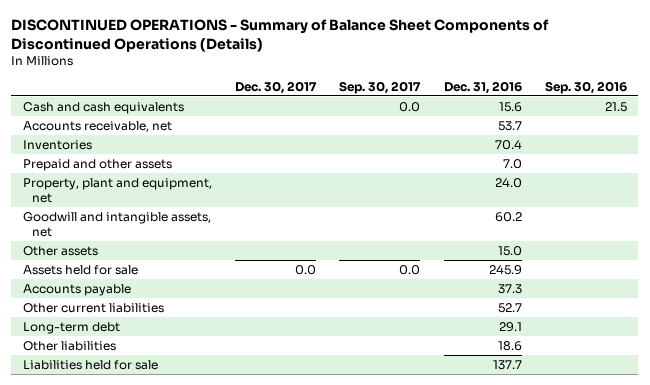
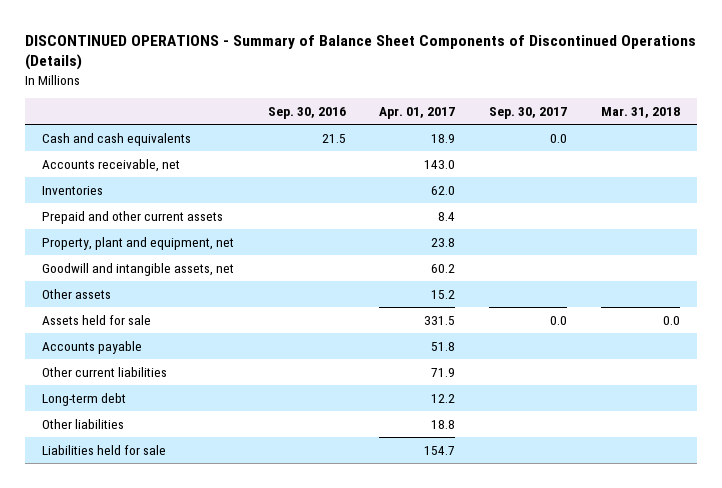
[235,80,318,94] Dec. 30, 2017 -> none
[443,80,522,94] Dec. 31, 2016 -> none
none -> [379,106,456,119] Apr. 01, 2017
none -> [601,106,681,118] Mar. 31, 2018
[22,158,172,171] Prepaid and other assets -> [41,210,223,224] Prepaid and other current assets

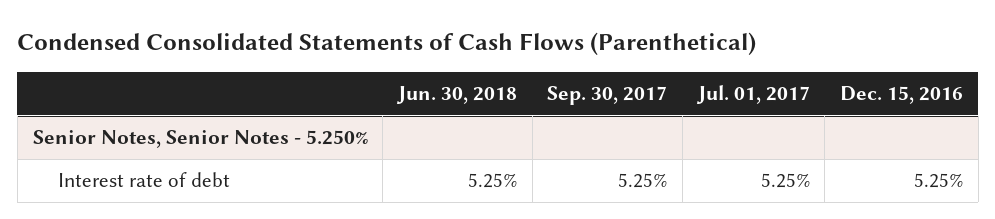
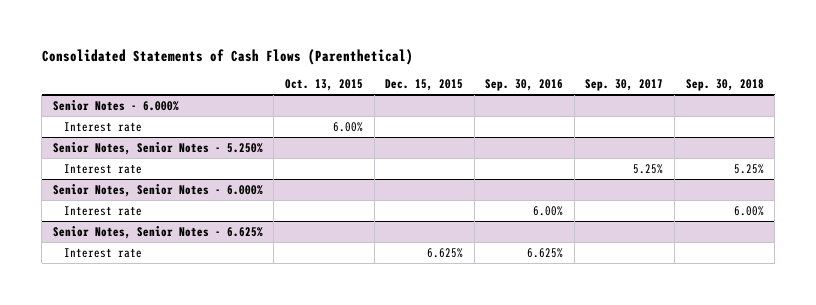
[17,32,757,56] Condensed Consolidated Statements of Cash Flows (Parenthetical) -> [41,49,413,66] Consolidated Statements of Cash Flows (Parenthetical)
[395,85,517,104] Jun. 30, 2018 -> none
[695,84,810,104] Jul. 01, 2017 -> none
[839,85,963,104] Dec. 15, 2016 -> none
none -> [285,79,364,92] Oct. 13, 2015
none -> [385,79,464,92] Dec. 15, 2015
none -> [485,79,564,92] Sep. 30, 2016
none -> [685,79,764,92] Sep. 30, 2018
none -> [52,99,179,111] Senior Notes - 6.000%
none -> [63,121,142,132] Interest rate
[58,172,231,188] Interest rate of debt -> [63,163,142,174] Interest rate
none -> [52,183,263,197] Senior Notes, Senior Notes - 6.000%
none -> [63,205,142,216] Interest rate
none -> [52,225,263,239] Senior Notes, Senior Notes - 6.625%
none -> [63,247,142,258] Interest rate

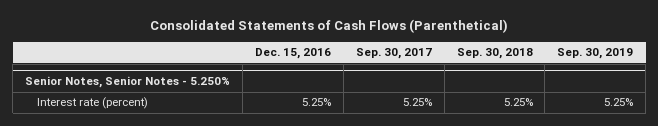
[285,79,364,92] Oct. 13, 2015 -> none
[385,79,464,92] Dec. 15, 2015 -> none
[485,79,564,92] Sep. 30, 2016 -> none
none -> [254,48,331,60] Dec. 15, 2016
none -> [557,48,634,60] Sep. 30, 2019
[52,99,179,111] Senior Notes - 6.000% -> none
[63,121,142,132] Interest rate -> none
[52,183,263,197] Senior Notes, Senior Notes - 6.000% -> none
[63,205,142,216] Interest rate -> none
[52,225,263,239] Senior Notes, Senior Notes - 6.625% -> none
[63,247,142,258] Interest rate -> none
[63,163,142,174] Interest rate -> [36,97,148,110] Interest rate (percent)

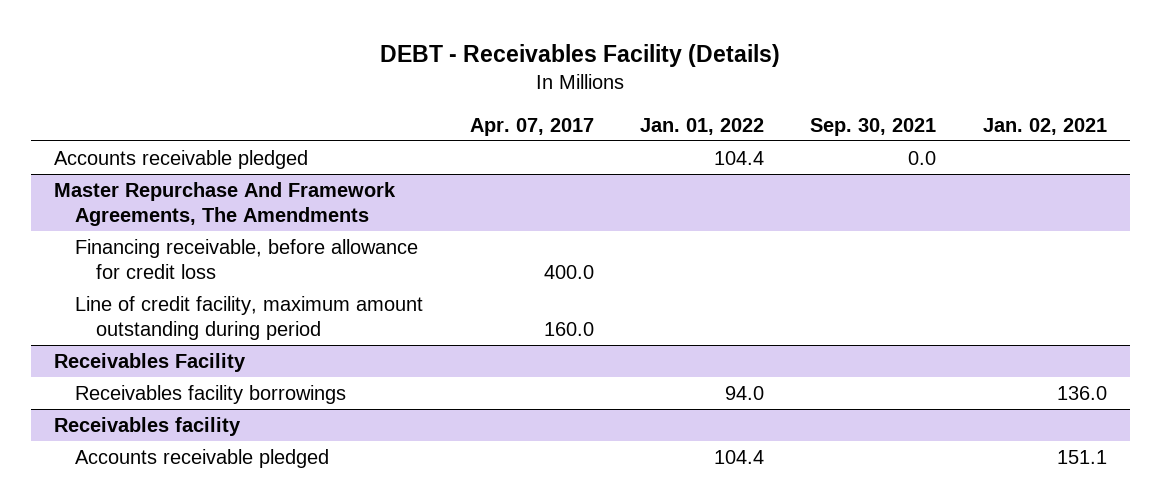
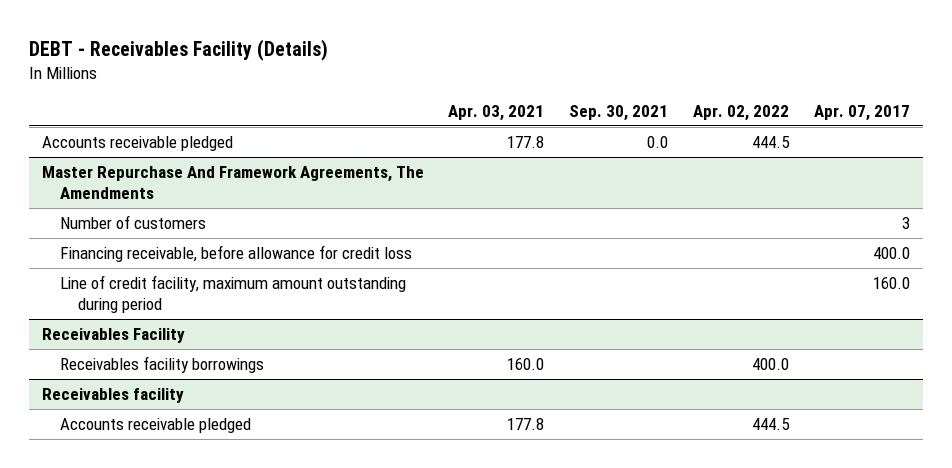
[640,117,765,135] Jan. 01, 2022 -> none
[982,117,1107,135] Jan. 02, 2021 -> none
none -> [448,104,545,121] Apr. 03, 2021
none -> [693,104,790,121] Apr. 02, 2022
none -> [60,215,207,230] Number of customers

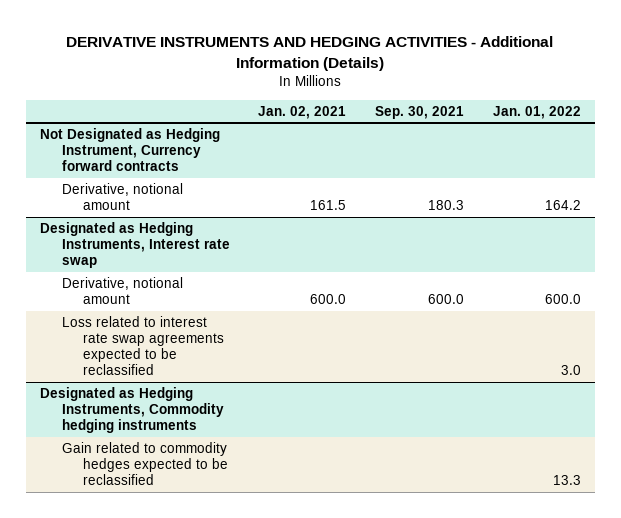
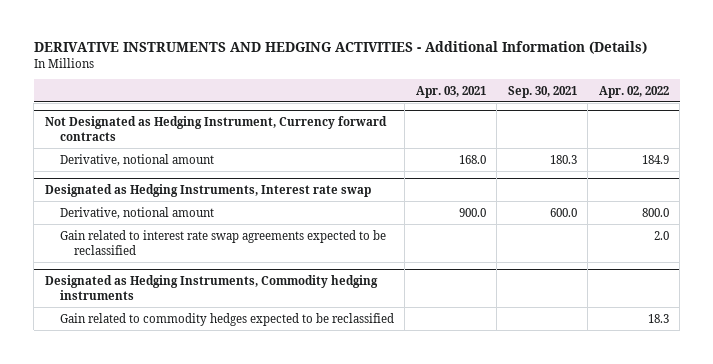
[258,105,347,119] Jan. 02, 2021 -> none
[492,105,581,119] Jan. 01, 2022 -> none
none -> [415,85,486,98] Apr. 03, 2021
none -> [598,85,669,98] Apr. 02, 2022
[61,316,225,376] Loss related to interest rate swap agreements expected to be reclassified -> [59,229,386,255] Gain related to interest rate swap agreements expected to be reclassified

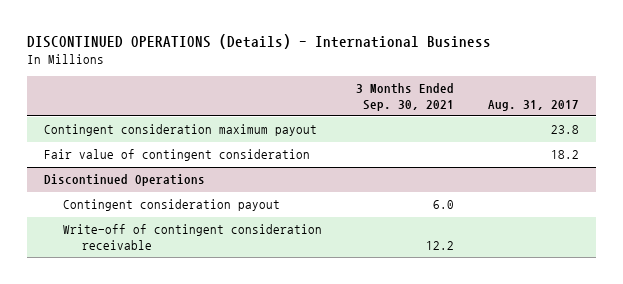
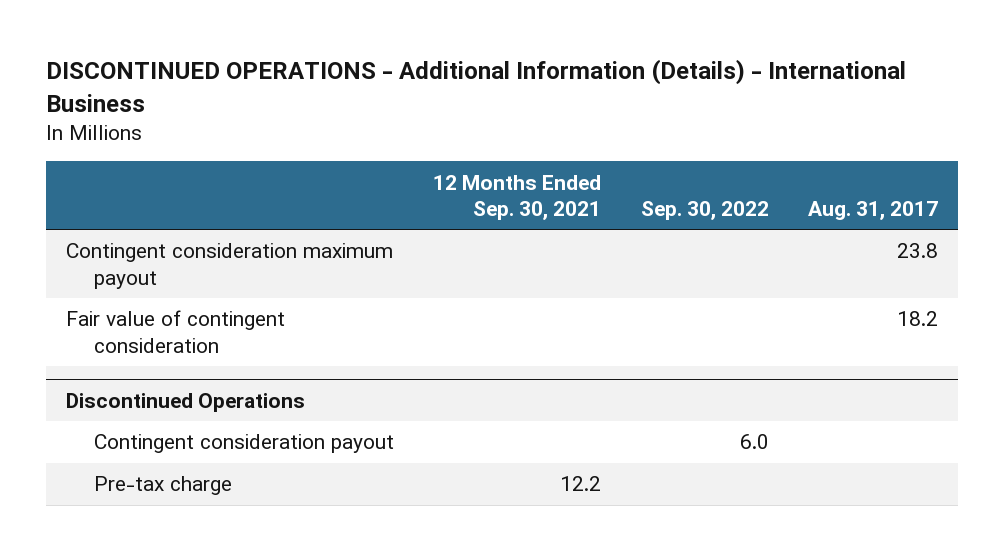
[26,34,491,50] DISCONTINUED OPERATIONS (Details) - International Business -> [46,58,907,112] DISCONTINUED OPERATIONS - Additional Information (Details) - International Business
[356,83,455,111] 3 Months Ended Sep. 30, 2021 -> none
none -> [433,174,602,221] 12 Months Ended Sep. 30, 2021
none -> [640,201,769,221] Sep. 30, 2022
[63,224,323,250] Write-off of contingent consideration receivable -> [94,476,233,496] Pre-tax charge

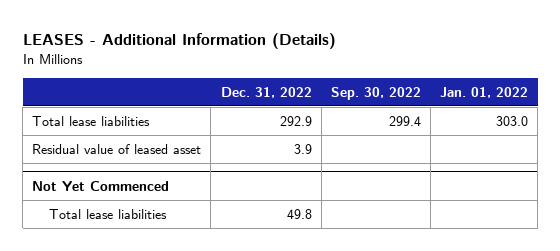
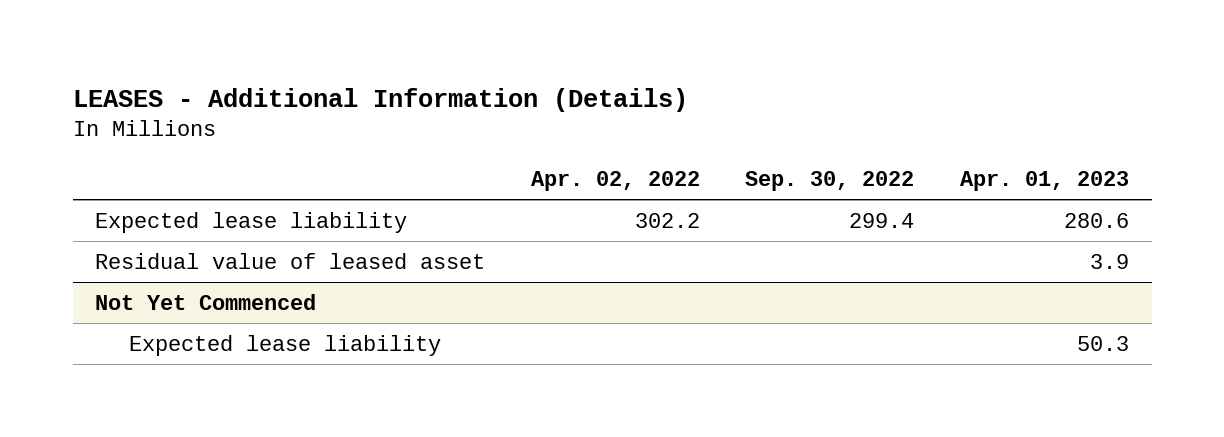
[220,86,312,98] Dec. 31, 2022 -> none
[439,86,528,98] Jan. 01, 2022 -> none
none -> [530,171,700,192] Apr. 02, 2022
none -> [959,171,1129,192] Apr. 01, 2023
[32,115,151,126] Total lease liabilities -> [95,211,408,233] Expected lease liability
[49,208,168,219] Total lease liabilities -> [129,334,442,356] Expected lease liability

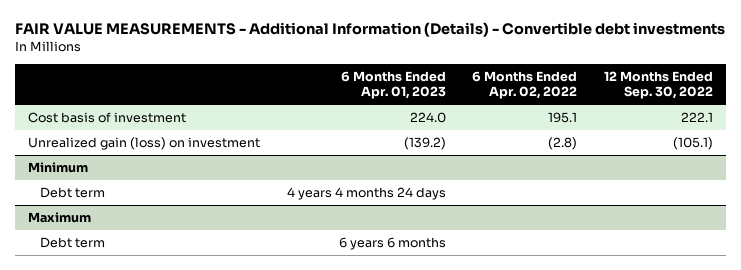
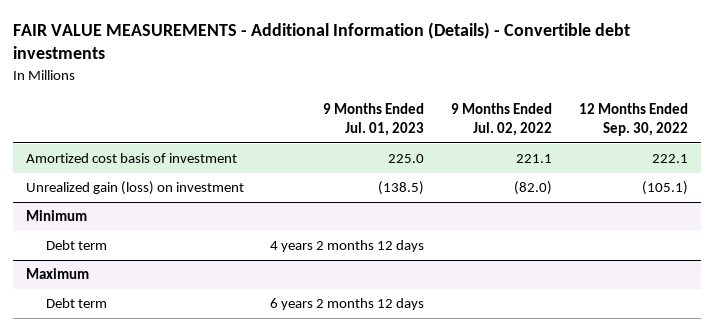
[340,71,446,100] 6 Months Ended Apr. 01, 2023 -> none
[472,71,578,100] 6 Months Ended Apr. 02, 2022 -> none
none -> [323,102,425,137] 9 Months Ended Jul. 01, 2023
none -> [451,102,553,137] 9 Months Ended Jul. 02, 2022
[28,112,187,124] Cost basis of investment -> [25,153,237,164] Amortized cost basis of investment

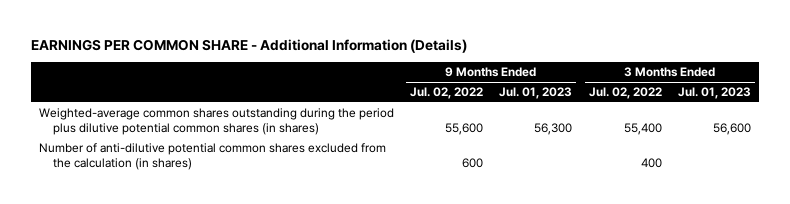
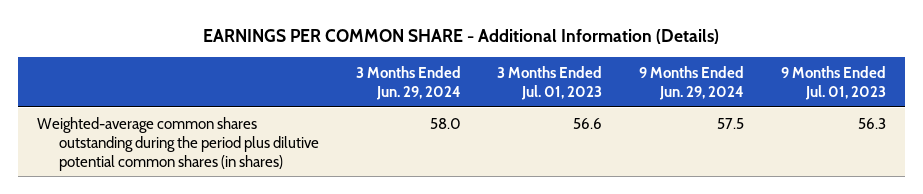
[410,87,484,100] Jul. 02, 2022 -> none
[588,87,662,100] Jul. 02, 2022 -> none
none -> [355,65,461,100] 3 Months Ended Jun. 29, 2024
none -> [639,65,745,100] 9 Months Ended Jun. 29, 2024
[39,143,387,171] Number of anti-dilutive potential common shares excluded from the calculation (in shares) -> none
[534,123,573,136] 56,300 -> [858,117,887,129] 56.3
[712,123,751,136] 56,600 -> [573,117,603,129] 56.6

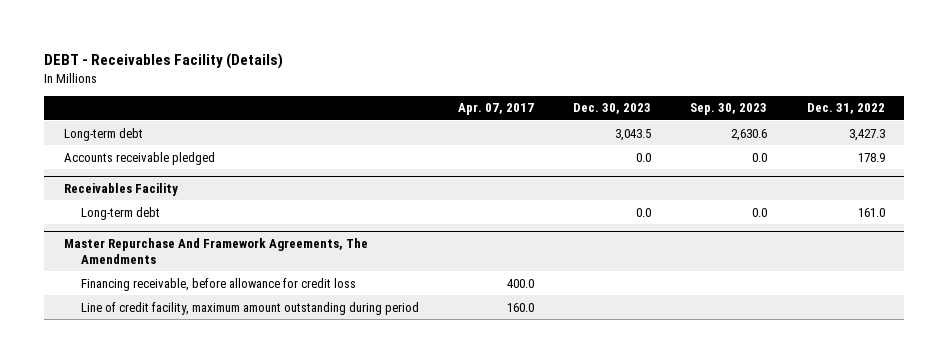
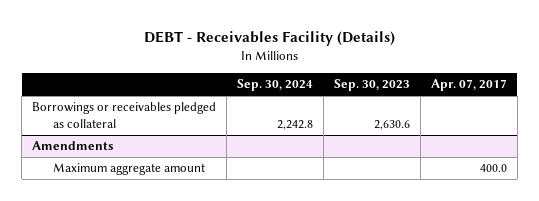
[573,103,652,115] Dec. 30, 2023 -> none
[806,103,885,115] Dec. 31, 2022 -> none
none -> [237,79,314,92] Sep. 30, 2024
[63,151,215,165] Accounts receivable pledged -> none
[63,183,178,197] Receivables Facility -> none
[81,206,161,220] Long-term debt -> none
[81,301,420,315] Line of credit facility, maximum amount outstanding during period -> none
[63,127,143,141] Long-term debt -> [32,102,217,129] Borrowings or receivables pledged as collateral
[63,238,368,264] Master Repurchase And Framework Agreements, The Amendments -> [32,141,114,151] Amendments
[81,277,357,291] Financing receivable, before allowance for credit loss -> [53,163,206,176] Maximum aggregate amount

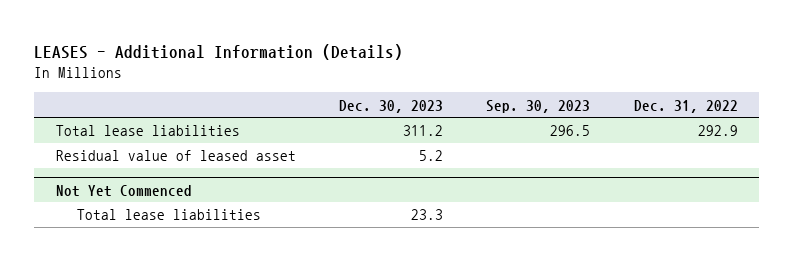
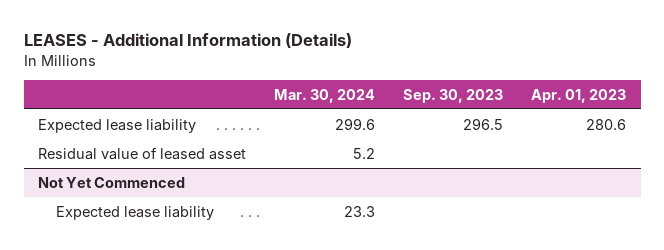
[339,99,444,113] Dec. 30, 2023 -> none
[633,99,738,113] Dec. 31, 2022 -> none
none -> [274,88,376,103] Mar. 30, 2024
none -> [531,88,627,103] Apr. 01, 2023
[55,125,240,137] Total lease liabilities -> [38,118,197,133] Expected lease liability
[76,209,261,221] Total lease liabilities -> [56,205,215,220] Expected lease liability

